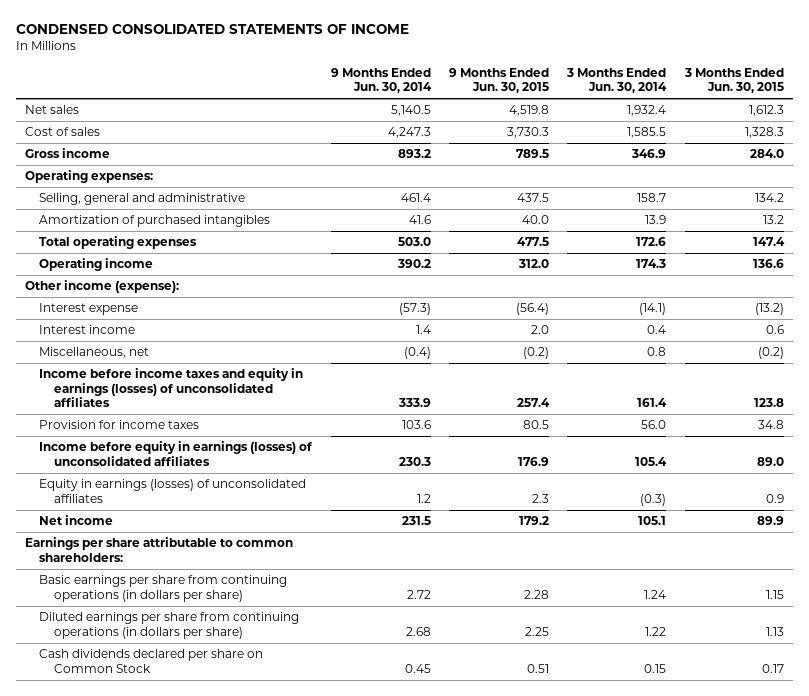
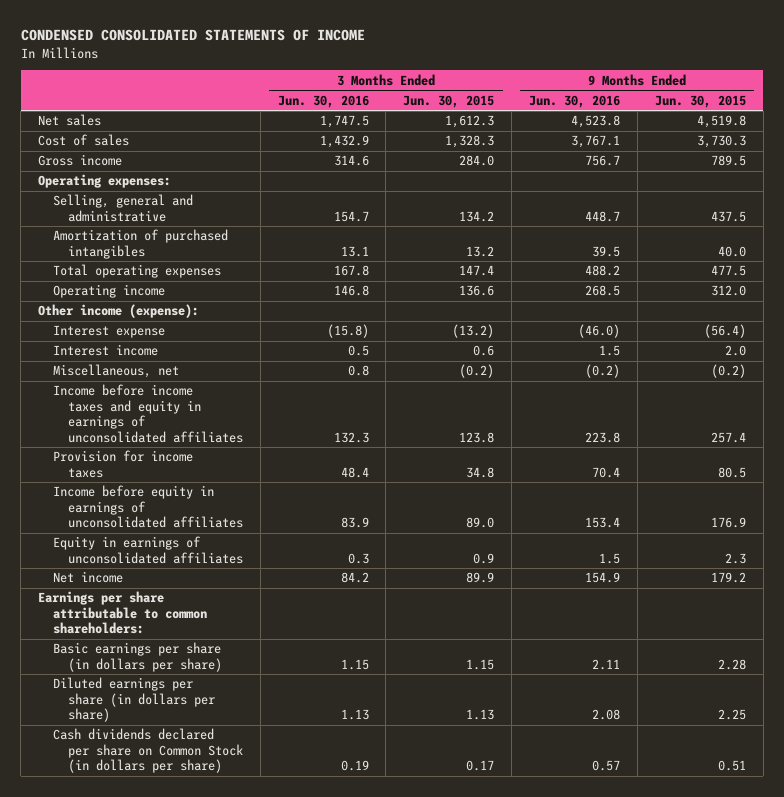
[330,67,432,94] 9 Months Ended Jun. 30, 2014 -> none
[566,67,668,94] 3 Months Ended Jun. 30, 2014 -> none
none -> [277,94,369,108] Jun. 30, 2016
none -> [528,94,620,108] Jun. 30, 2016
[39,368,304,407] Income before income taxes and equity in earnings (losses) of unconsolidated affiliates -> [52,384,243,443] Income before income taxes and equity in earnings of unconsolidated affiliates
[39,441,313,466] Income before equity in earnings (losses) of unconsolidated affiliates -> [52,485,243,529] Income before equity in earnings of unconsolidated affiliates
[39,479,307,503] Equity in earnings (losses) of unconsolidated affiliates -> [52,536,243,564] Equity in earnings of unconsolidated affiliates
[39,575,288,602] Basic earnings per share from continuing operations (in dollars per share) -> [52,642,222,672] Basic earnings per share (in dollars per share)
[39,612,300,639] Diluted earnings per share from continuing operations (in dollars per share) -> [52,677,215,723] Diluted earnings per share (in dollars per share)
[39,649,264,673] Cash dividends declared per share on Common Stock -> [52,728,243,774] Cash dividends declared per share on Common Stock (in dollars per share)

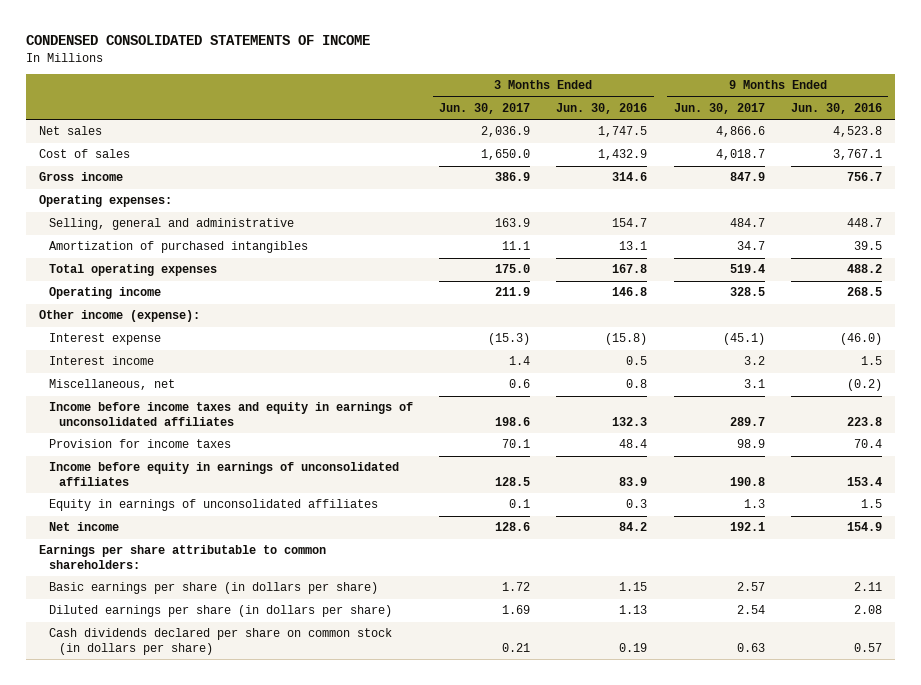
[403,94,495,108] Jun. 30, 2015 -> none
[654,94,746,108] Jun. 30, 2015 -> none
none -> [439,103,531,115] Jun. 30, 2017
none -> [673,103,765,115] Jun. 30, 2017
[52,728,243,774] Cash dividends declared per share on Common Stock (in dollars per share) -> [49,628,393,655] Cash dividends declared per share on common stock (in dollars per share)

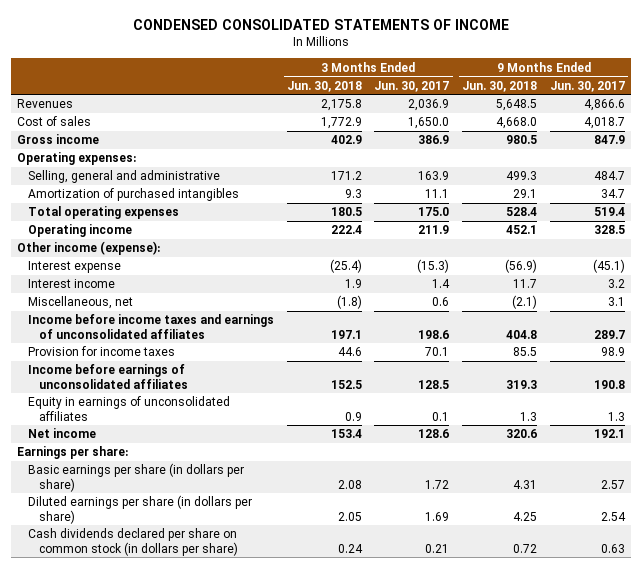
[556,103,648,115] Jun. 30, 2016 -> none
[790,103,882,115] Jun. 30, 2016 -> none
none -> [286,80,362,92] Jun. 30, 2018
none -> [462,80,538,92] Jun. 30, 2018
[39,126,103,136] Net sales -> [17,99,74,109] Revenues
[49,402,414,426] Income before income taxes and equity in earnings of unconsolidated affiliates -> [28,314,275,339] Income before income taxes and earnings of unconsolidated affiliates
[49,462,400,486] Income before equity in earnings of unconsolidated affiliates -> [28,364,188,389] Income before earnings of unconsolidated affiliates
[39,545,327,569] Earnings per share attributable to common shareholders: -> [17,446,129,460] Earnings per share:

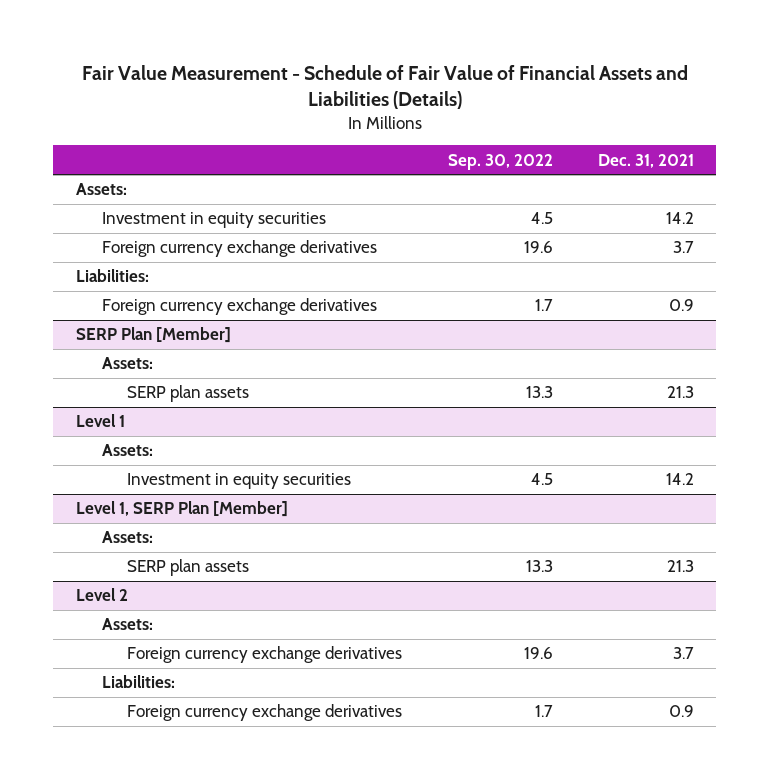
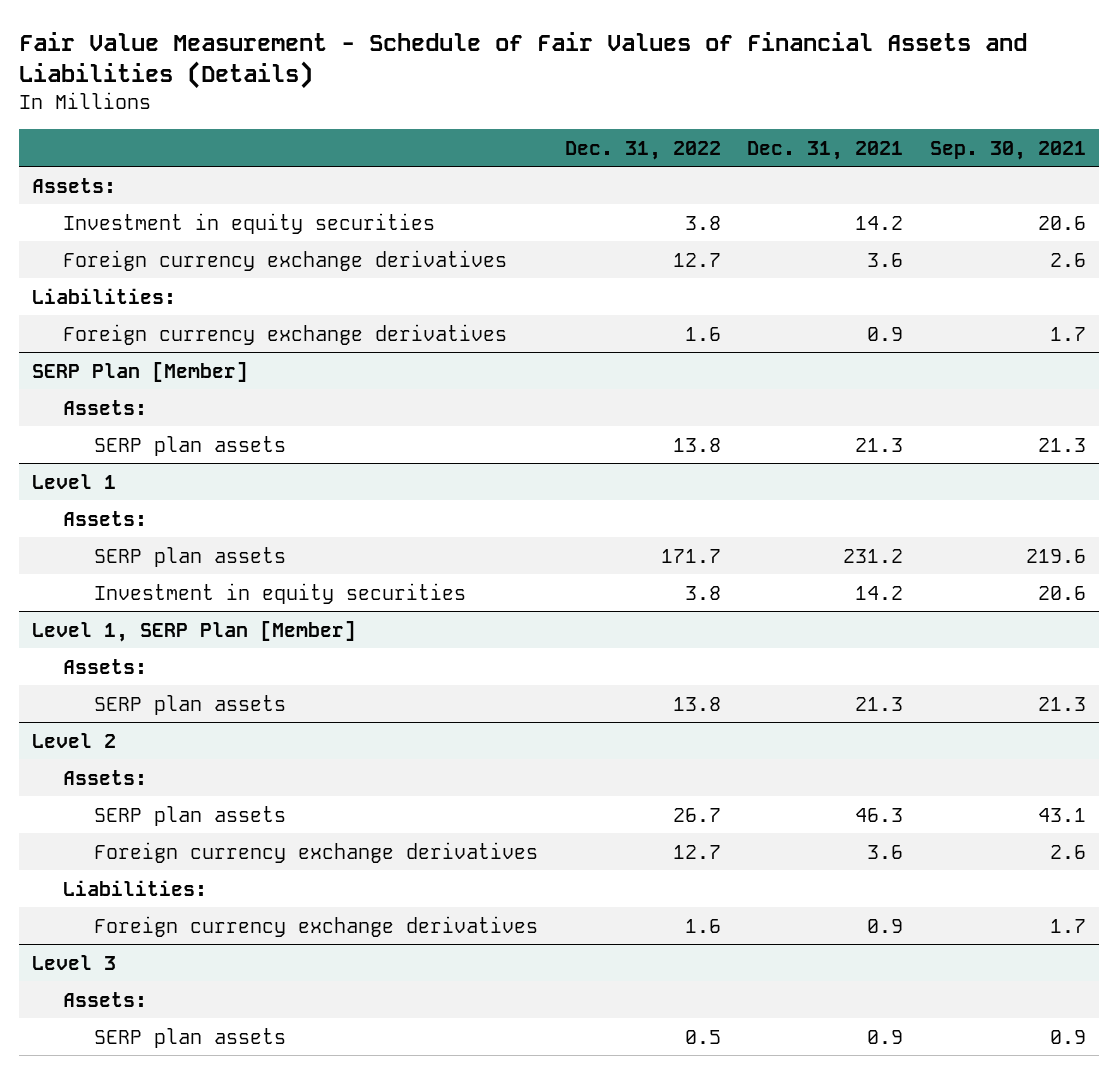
[81,64,688,109] Fair Value Measurement - Schedule of Fair Value of Financial Assets and Liabilities (Details) -> [19,31,1028,89] Fair Value Measurement - Schedule of Fair Values of Financial Assets and Liabilities (Details)
[447,153,553,170] Sep. 30, 2022 -> none
none -> [564,140,721,160] Dec. 31, 2022
none -> [929,140,1086,160] Sep. 30, 2021
[672,241,694,254] 3.7 -> [867,252,904,267] 3.6
none -> [94,546,287,567] SERP plan assets
none -> [94,805,287,826] SERP plan assets
[672,647,694,660] 3.7 -> [867,844,904,859] 3.6
none -> [32,954,117,970] Level 3
none -> [63,991,148,1007] Assets:
none -> [94,1027,287,1048] SERP plan assets

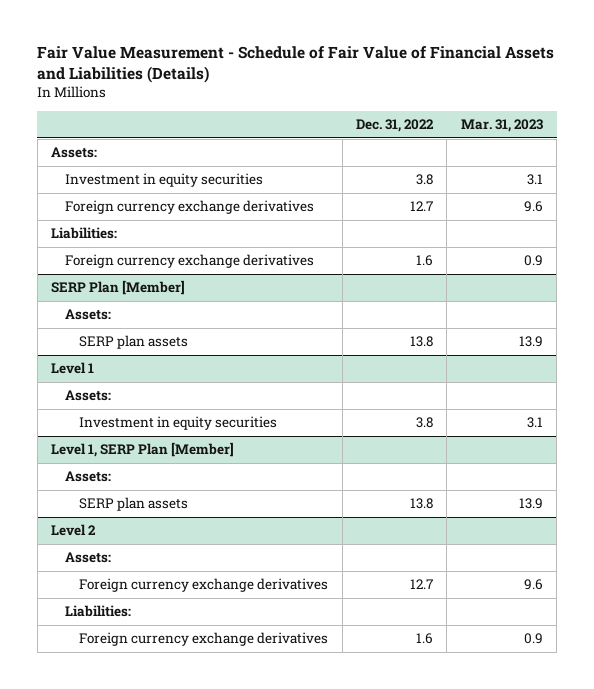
[19,31,1028,89] Fair Value Measurement - Schedule of Fair Values of Financial Assets and Liabilities (Details) -> [37,46,555,84] Fair Value Measurement - Schedule of Fair Value of Financial Assets and Liabilities (Details)
[747,140,904,160] Dec. 31, 2021 -> none
[929,140,1086,160] Sep. 30, 2021 -> none
none -> [460,118,543,132] Mar. 31, 2023
[94,546,287,567] SERP plan assets -> none
[94,805,287,826] SERP plan assets -> none
[32,954,117,970] Level 3 -> none
[63,991,148,1007] Assets: -> none
[94,1027,287,1048] SERP plan assets -> none

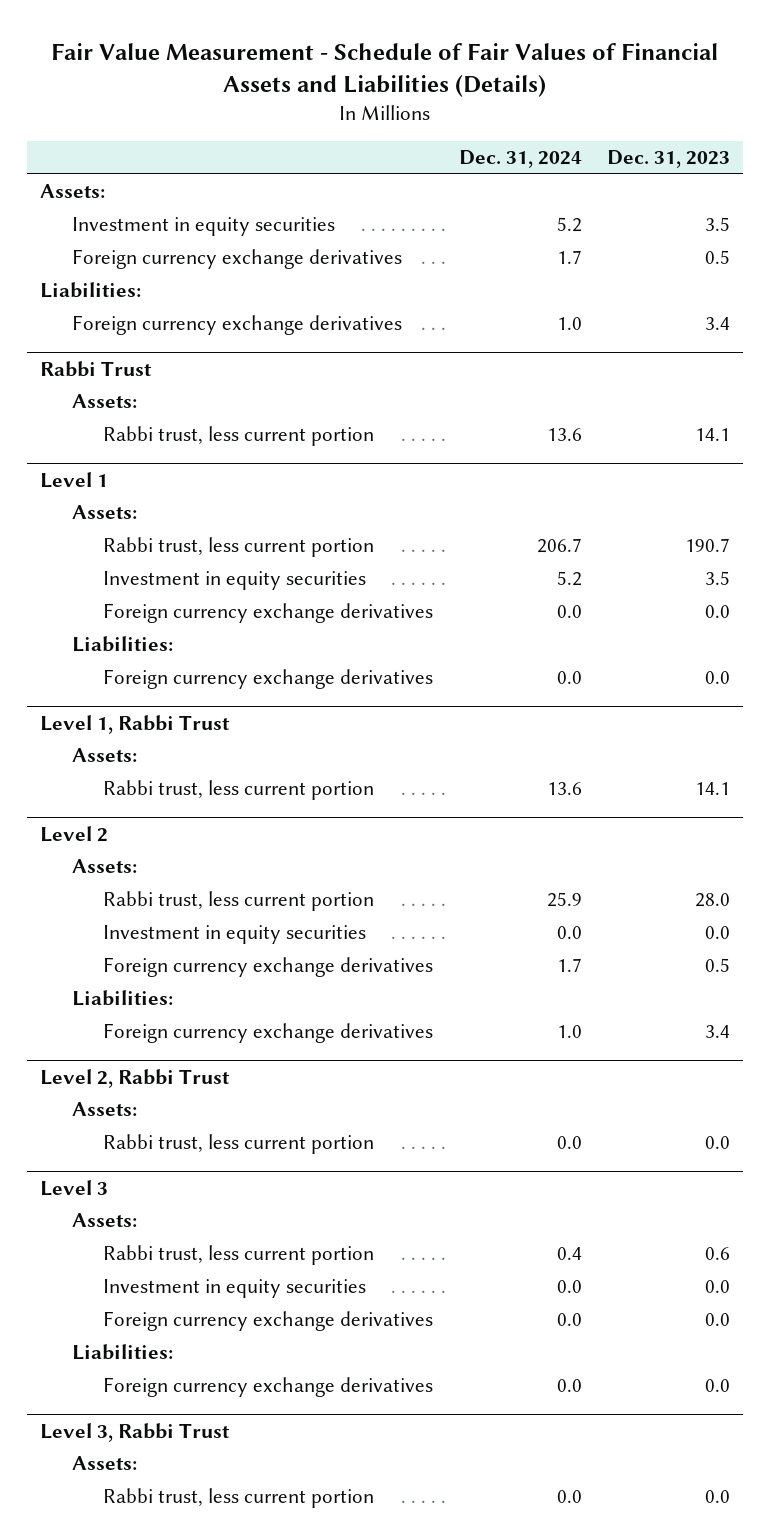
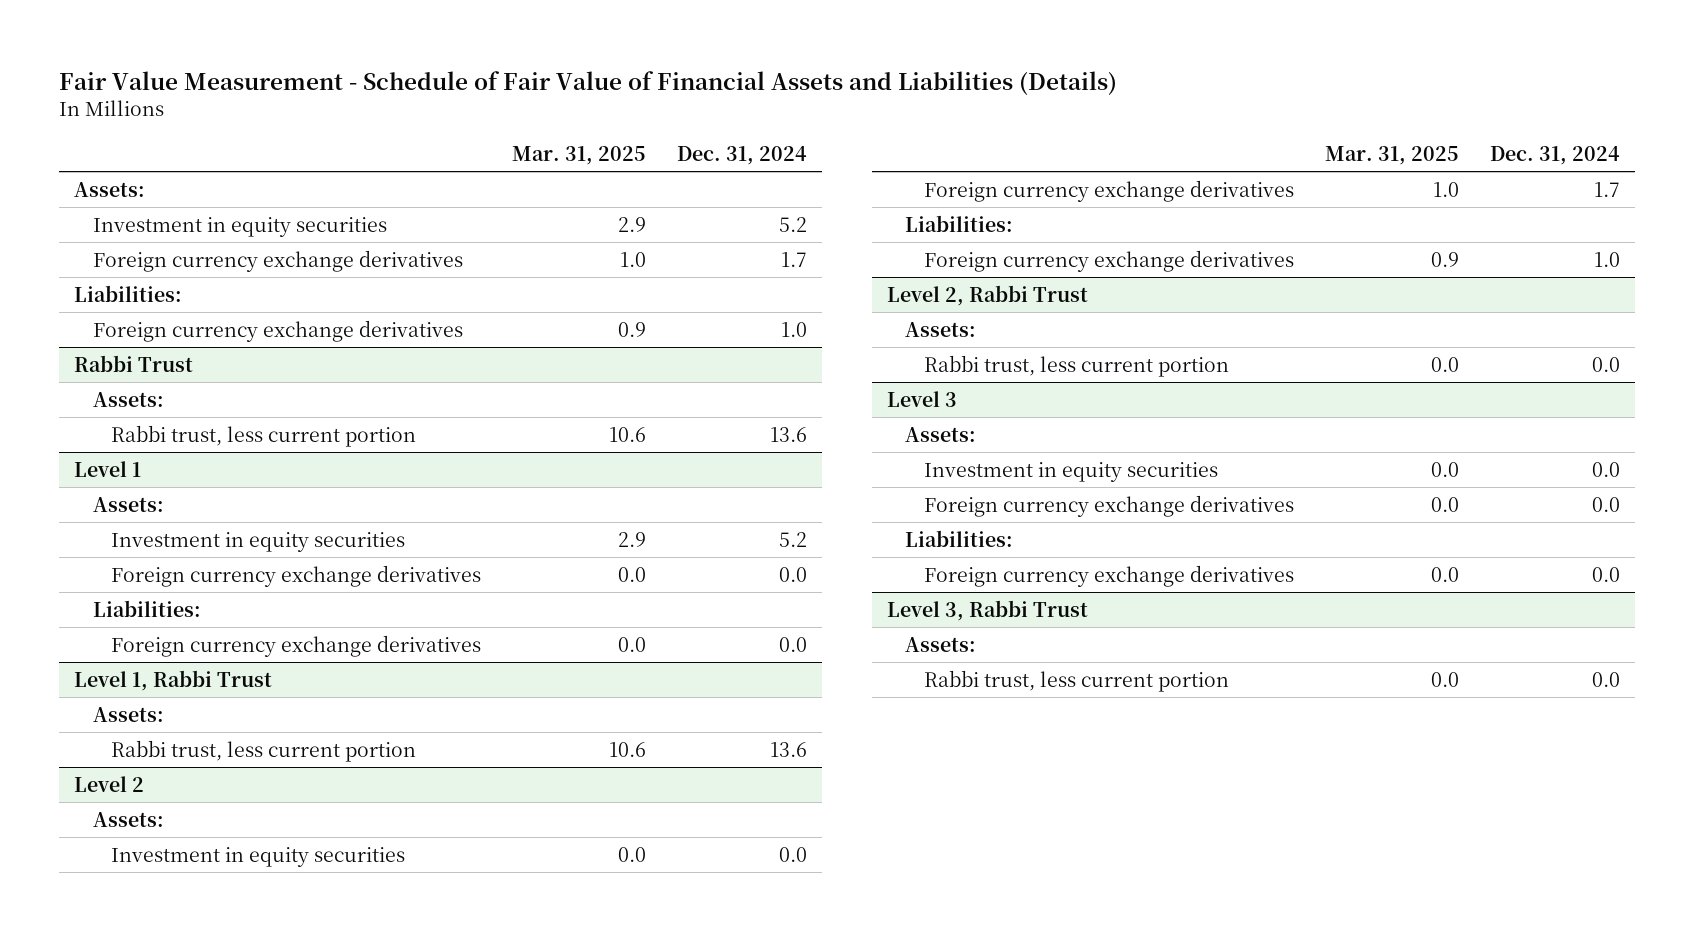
[51,42,719,98] Fair Value Measurement - Schedule of Fair Values of Financial Assets and Liabilities (Details) -> [58,70,1117,95] Fair Value Measurement - Schedule of Fair Value of Financial Assets and Liabilities (Details)
[607,150,731,169] Dec. 31, 2023 -> none
none -> [511,145,646,165] Mar. 31, 2025
[103,537,375,558] Rabbi trust, less current portion -> none
[103,891,375,912] Rabbi trust, less current portion -> none
[103,1245,375,1266] Rabbi trust, less current portion -> none

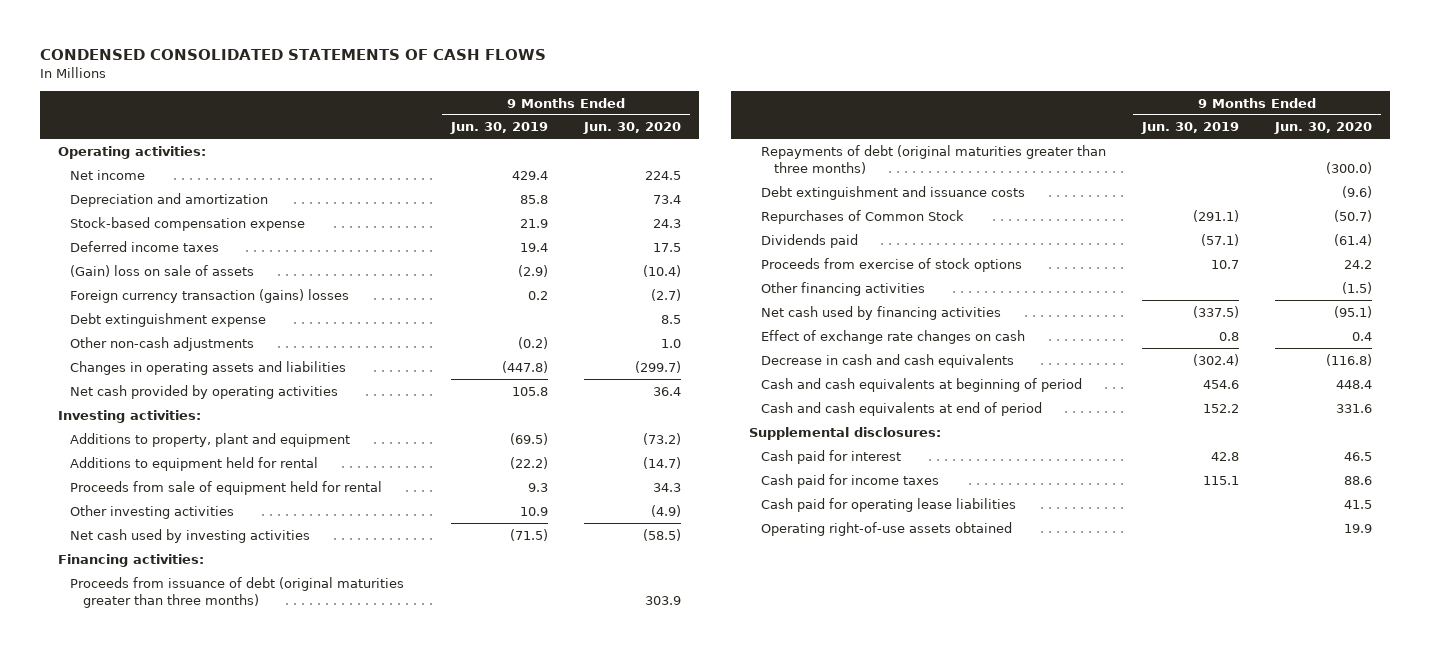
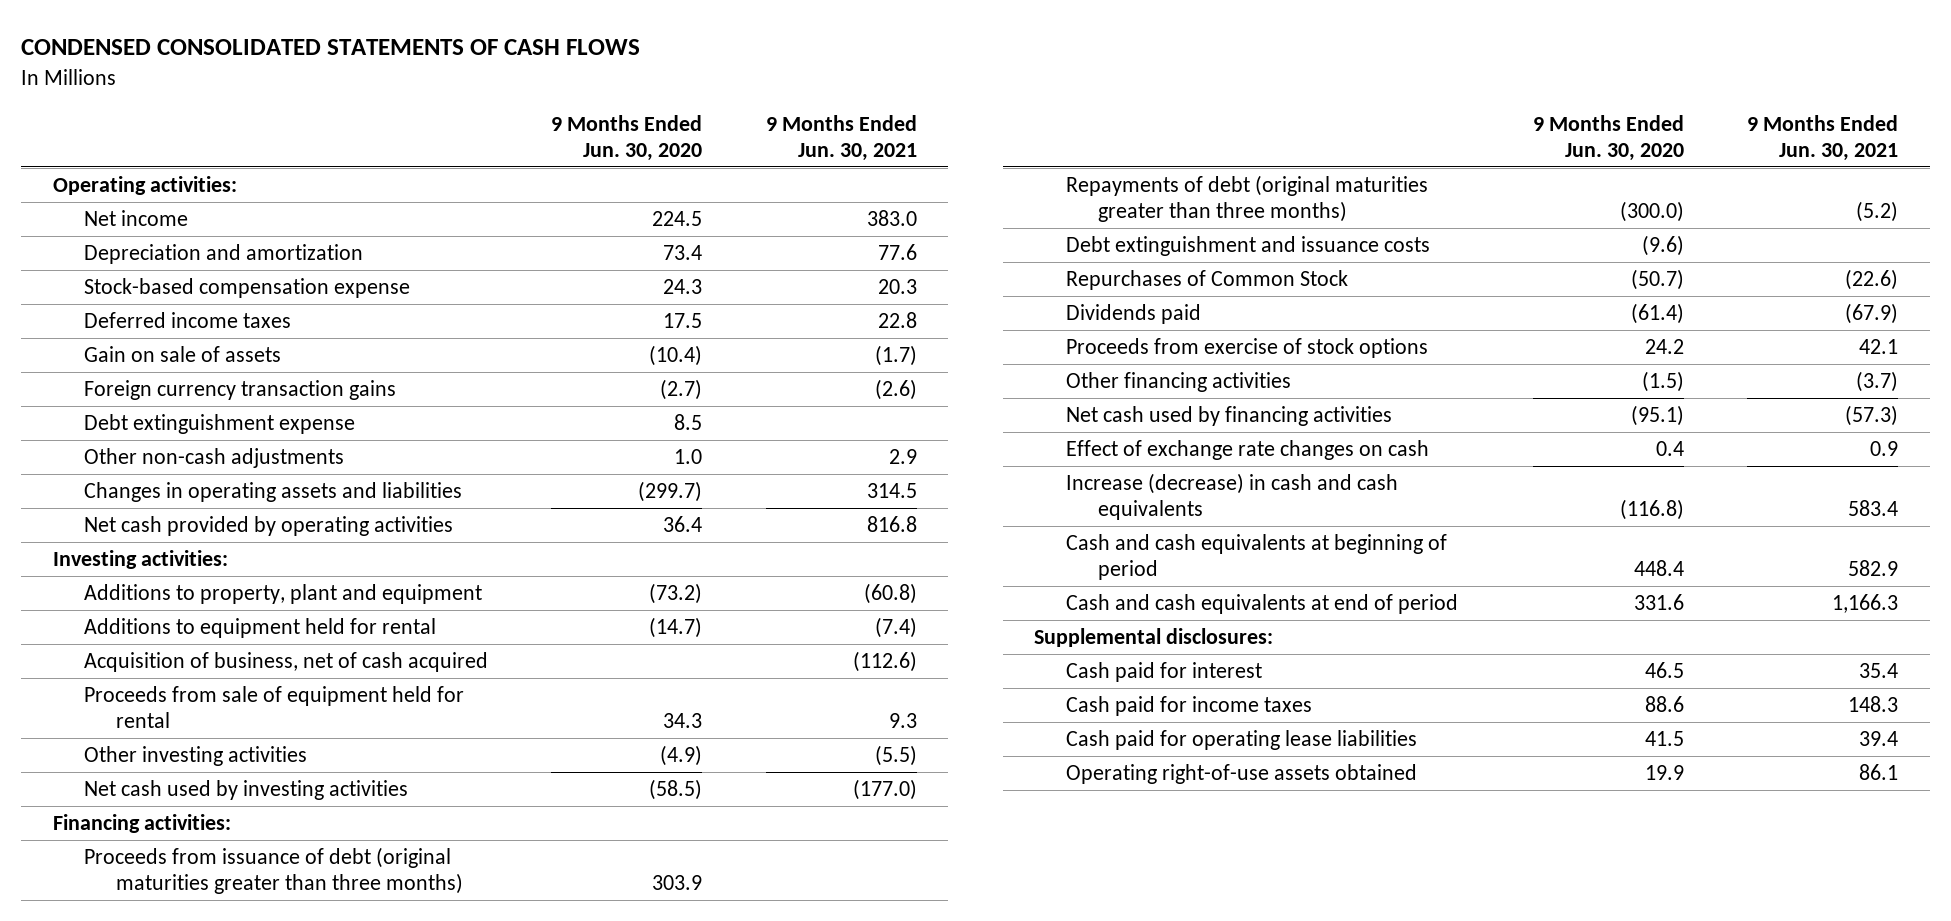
[450,122,549,135] Jun. 30, 2019 -> none
none -> [765,114,917,161] 9 Months Ended Jun. 30, 2021
[70,264,255,277] (Gain) loss on sale of assets -> [84,346,282,363] Gain on sale of assets
[70,288,350,303] Foreign currency transaction (gains) losses -> [84,380,397,401] Foreign currency transaction gains
none -> [84,652,489,673] Acquisition of business, net of cash acquired
[761,353,1015,368] Decrease in cash and cash equivalents -> [1066,473,1399,521] Increase (decrease) in cash and cash equivalents

